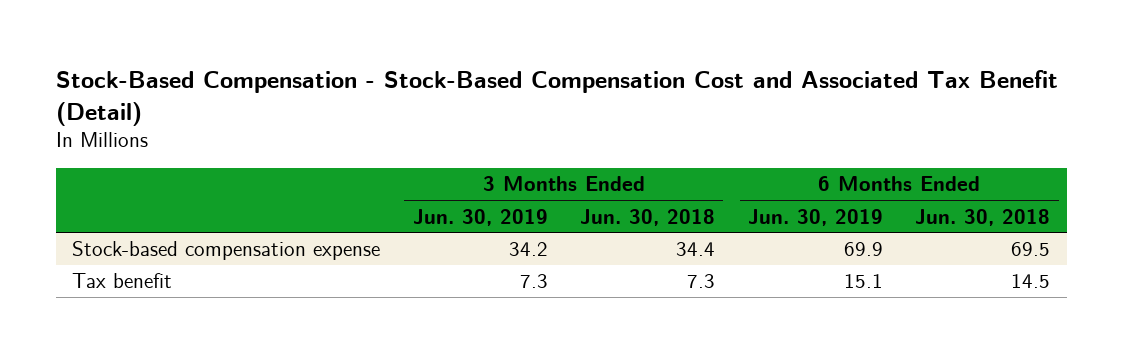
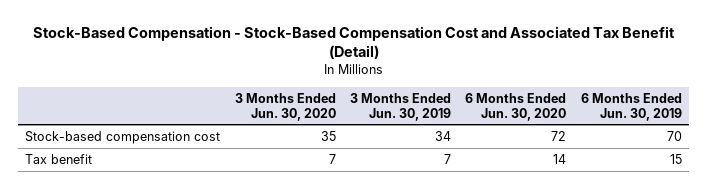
[580,208,716,226] Jun. 30, 2018 -> none
[915,208,1051,226] Jun. 30, 2018 -> none
none -> [234,92,336,121] 3 Months Ended Jun. 30, 2020
none -> [465,92,567,121] 6 Months Ended Jun. 30, 2020
[72,241,381,261] Stock-based compensation expense -> [25,130,221,144] Stock-based compensation cost
[508,242,548,257] 34.2 -> [435,130,452,141] 34
[843,242,883,257] 69.9 -> [666,130,682,141] 70
[519,274,548,289] 7.3 -> [444,153,452,164] 7
[843,274,883,289] 15.1 -> [669,153,682,164] 15

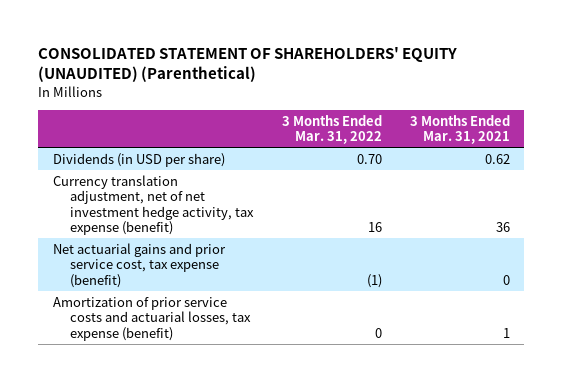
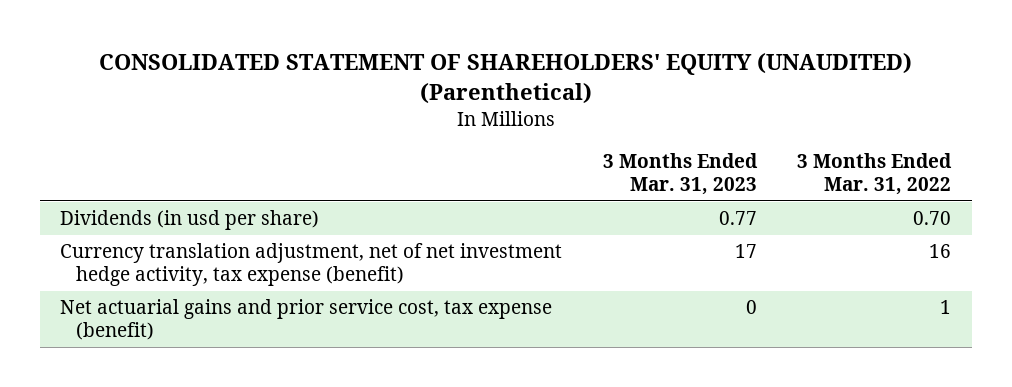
[410,114,511,145] 3 Months Ended Mar. 31, 2021 -> none
none -> [602,152,758,196] 3 Months Ended Mar. 31, 2023
[52,152,225,167] Dividends (in USD per share) -> [60,210,320,231] Dividends (in usd per share)
[52,296,252,341] Amortization of prior service costs and actuarial losses, tax expense (benefit) -> none
[366,273,382,288] (1) -> [940,300,952,315] 1

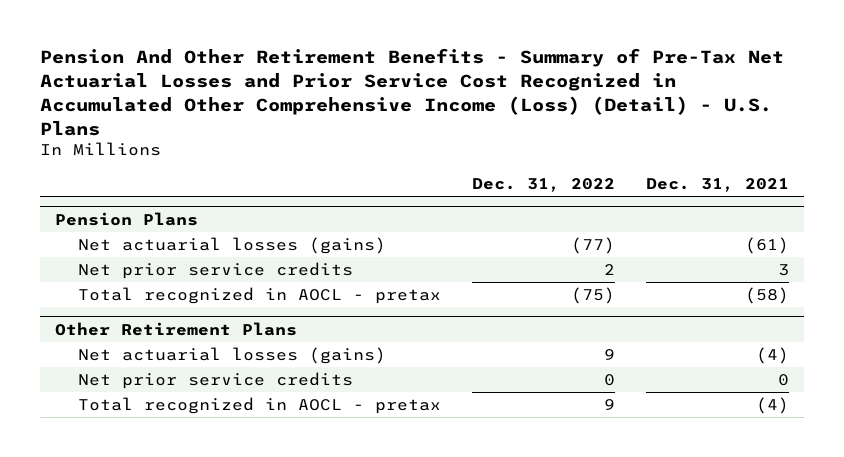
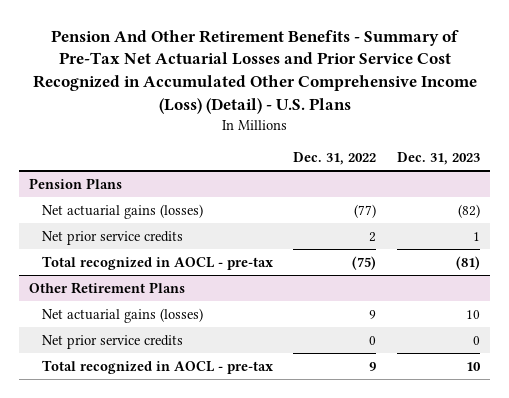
[645,177,789,192] Dec. 31, 2021 -> none
none -> [397,152,481,166] Dec. 31, 2023
[77,237,386,255] Net actuarial losses (gains) -> [41,203,203,219] Net actuarial gains (losses)
[77,287,441,305] Total recognized in AOCL - pretax -> [41,255,273,270] Total recognized in AOCL - pre-tax
[77,347,386,365] Net actuarial losses (gains) -> [41,307,203,323] Net actuarial gains (losses)
[77,397,441,415] Total recognized in AOCL - pretax -> [41,359,273,374] Total recognized in AOCL - pre-tax

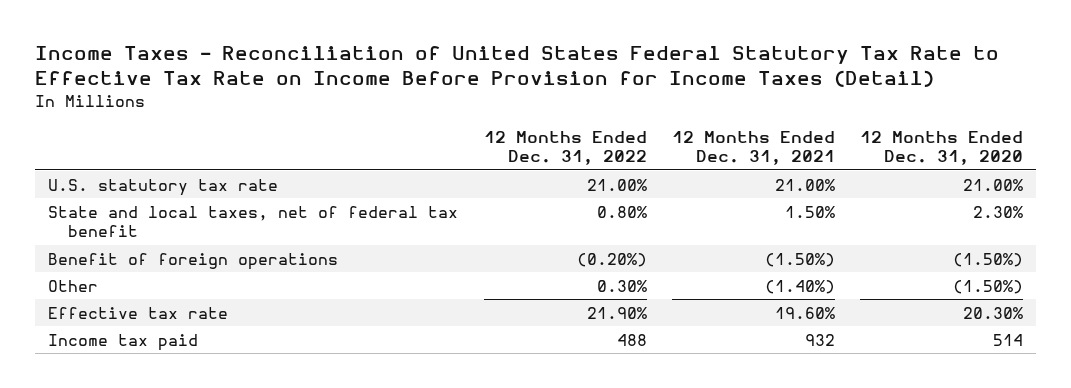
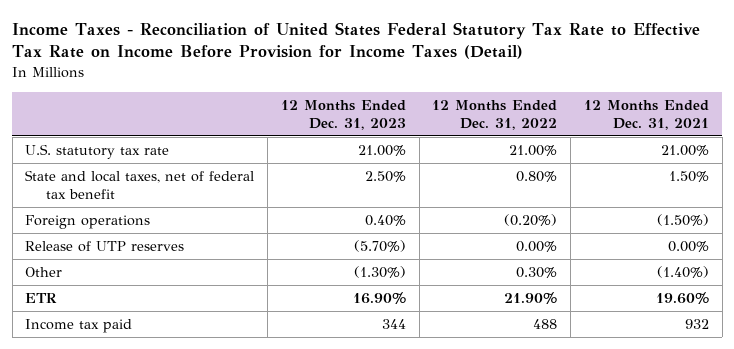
[860,130,1024,166] 12 Months Ended Dec. 31, 2020 -> none
none -> [280,99,406,130] 12 Months Ended Dec. 31, 2023
[48,252,339,270] Benefit of foreign operations -> [25,215,151,230] Foreign operations
none -> [25,241,185,253] Release of UTP reserves
[48,306,229,319] Effective tax rate -> [25,293,58,304] ETR

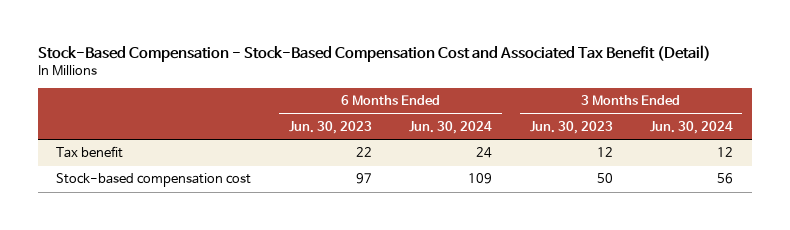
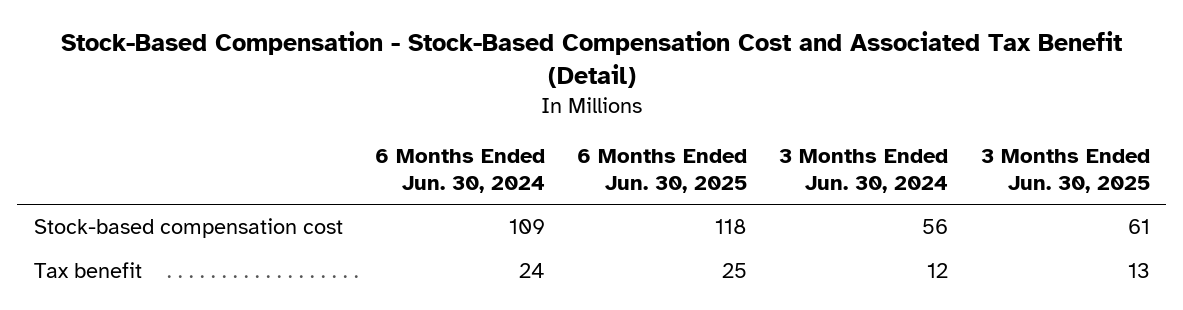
[288,121,372,135] Jun. 30, 2023 -> none
[529,121,613,135] Jun. 30, 2023 -> none
none -> [577,149,748,193] 6 Months Ended Jun. 30, 2025
none -> [980,149,1150,193] 3 Months Ended Jun. 30, 2025
[56,146,124,159] Tax benefit -> [33,262,142,279] Tax benefit

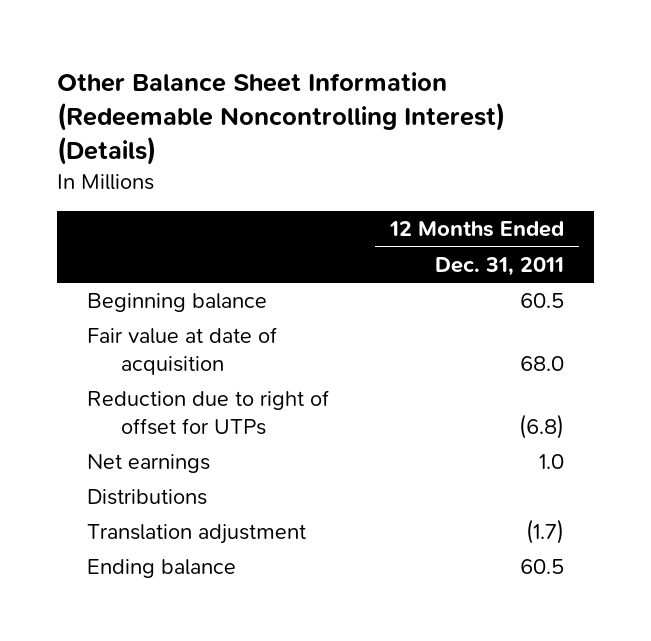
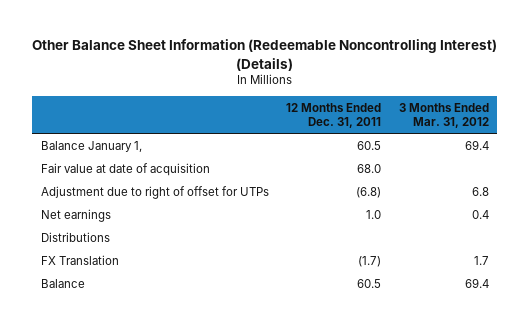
none -> [398,102,489,129] 3 Months Ended Mar. 31, 2012
[87,293,268,313] Beginning balance -> [40,140,142,152] Balance January 1,
[87,390,330,435] Reduction due to right of offset for UTPs -> [40,185,269,199] Adjustment due to right of offset for UTPs
[87,524,307,545] Translation adjustment -> [40,254,119,265] FX Translation
[87,559,237,579] Ending balance -> [40,278,85,288] Balance

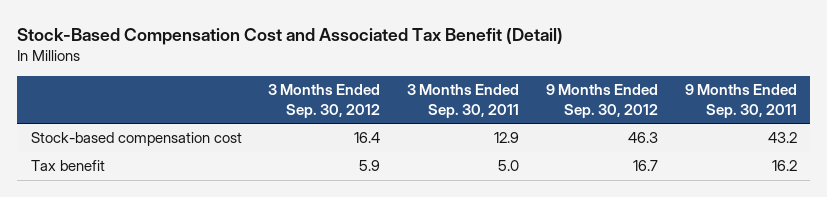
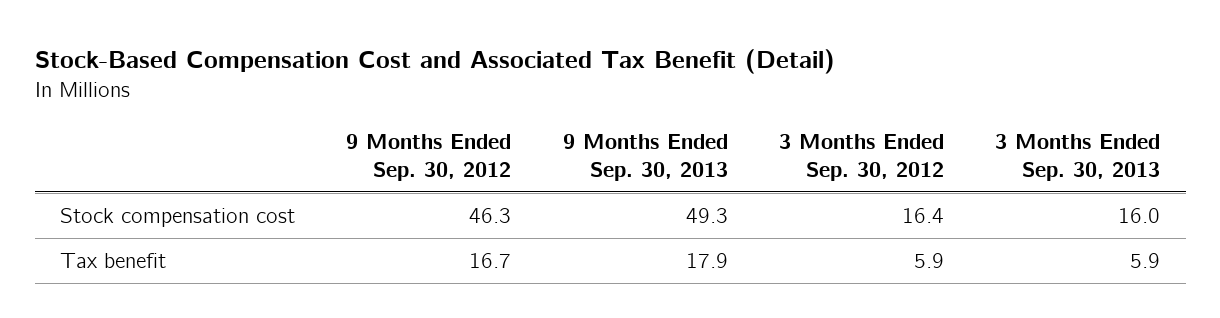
[407,84,520,118] 3 Months Ended Sep. 30, 2011 -> none
[684,84,797,118] 9 Months Ended Sep. 30, 2011 -> none
none -> [562,133,728,181] 9 Months Ended Sep. 30, 2013
none -> [995,133,1161,181] 3 Months Ended Sep. 30, 2013
[30,132,242,147] Stock-based compensation cost -> [60,207,296,227] Stock compensation cost

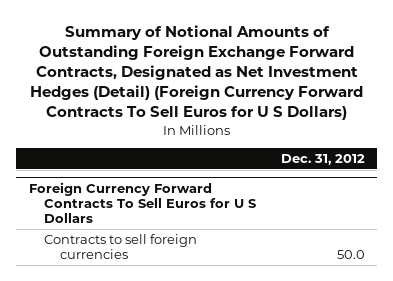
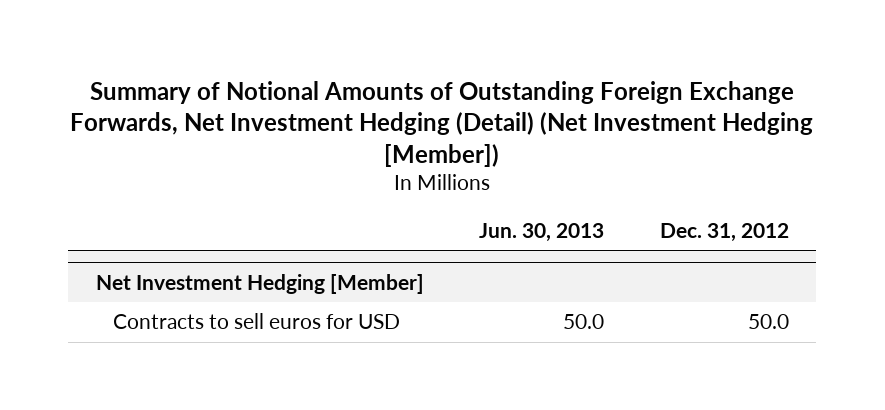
[29,24,363,121] Summary of Notional Amounts of Outstanding Foreign Exchange Forward Contracts, Designated as Net Investment Hedges (Detail) (Foreign Currency Forward Contracts To Sell Euros for U S Dollars) -> [70,80,814,167] Summary of Notional Amounts of Outstanding Foreign Exchange Forwards, Net Investment Hedging (Detail) (Net Investment Hedging [Member])
none -> [479,222,605,242] Jun. 30, 2013
[28,181,257,224] Foreign Currency Forward Contracts To Sell Euros for U S Dollars -> none
none -> [96,273,425,294] Net Investment Hedging [Member]
[44,234,198,260] Contracts to sell foreign currencies -> [113,313,401,330] Contracts to sell euros for USD

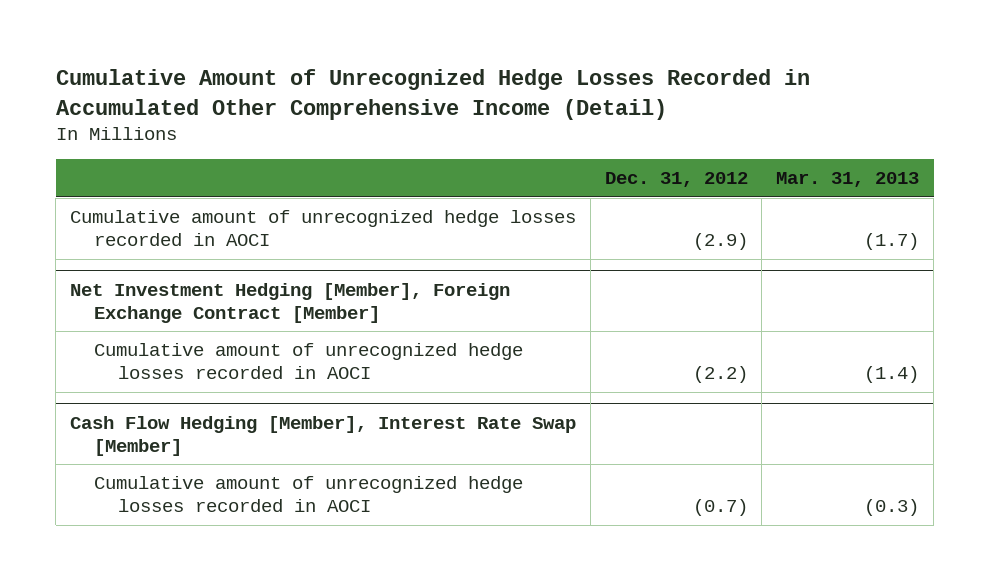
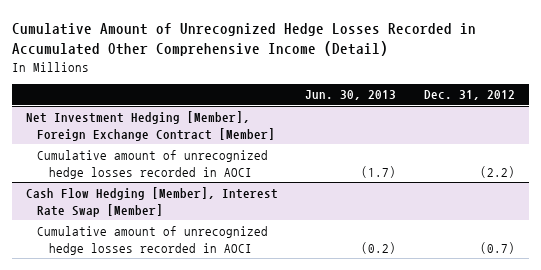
[776,172,920,188] Mar. 31, 2013 -> none
none -> [305,90,397,101] Jun. 30, 2013
[69,209,576,247] Cumulative amount of unrecognized hedge losses recorded in AOCI -> none

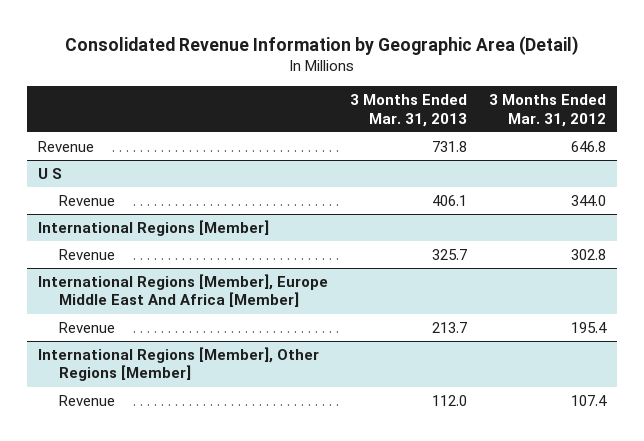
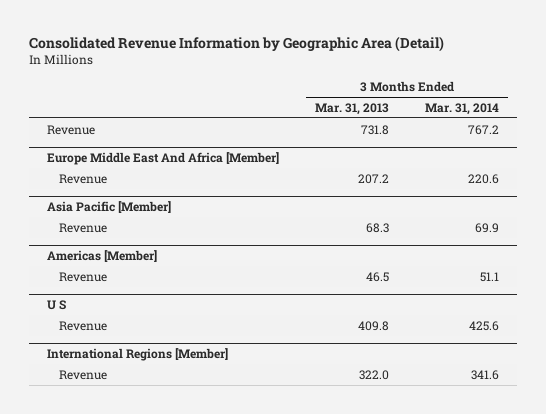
[489,94,607,127] 3 Months Ended Mar. 31, 2012 -> none
none -> [425,102,500,115] Mar. 31, 2014
none -> [47,152,280,166] Europe Middle East And Africa [Member]
none -> [59,173,108,184] Revenue
none -> [47,201,172,214] Asia Pacific [Member]
none -> [59,222,108,233] Revenue
none -> [47,250,158,263] Americas [Member]
none -> [59,271,108,282] Revenue
[432,195,468,207] 406.1 -> [358,320,390,331] 409.8
[38,274,329,308] International Regions [Member], Europe Middle East And Africa [Member] -> none
[58,322,115,334] Revenue -> none
[38,347,320,382] International Regions [Member], Other Regions [Member] -> none
[58,395,115,407] Revenue -> none
[432,249,468,261] 325.7 -> [359,369,390,380] 322.0

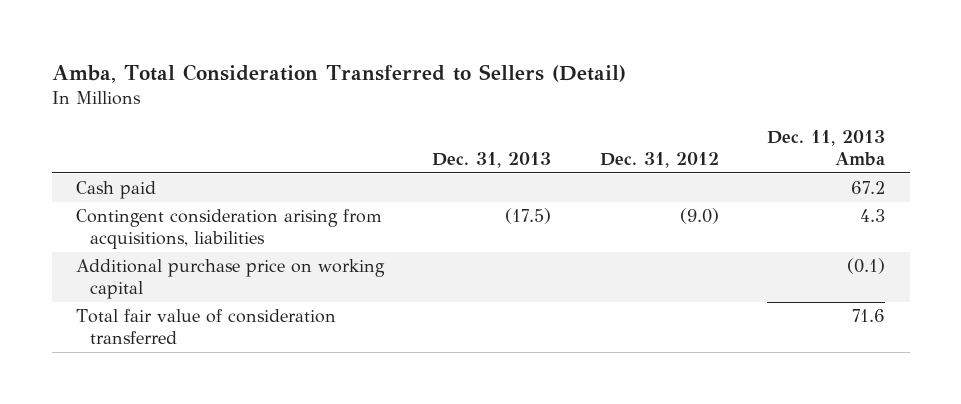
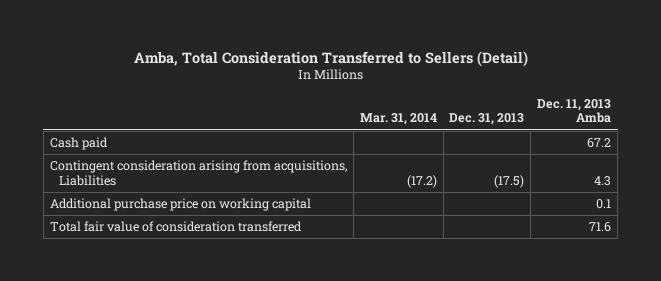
[599,152,719,169] Dec. 31, 2012 -> none
none -> [359,113,437,126] Mar. 31, 2014
[75,209,382,250] Contingent consideration arising from acquisitions, liabilities -> [49,160,347,186] Contingent consideration arising from acquisitions, Liabilities
[847,258,886,275] (0.1) -> [596,199,612,210] 0.1

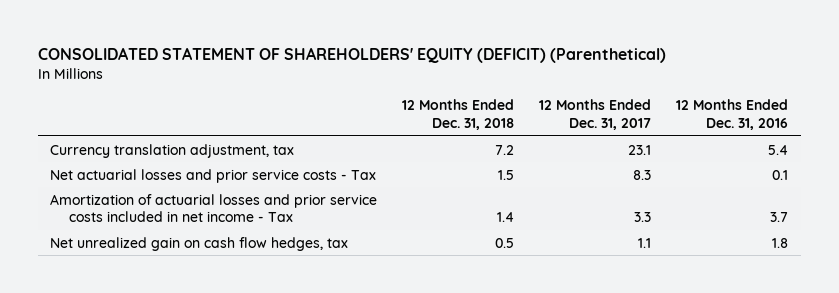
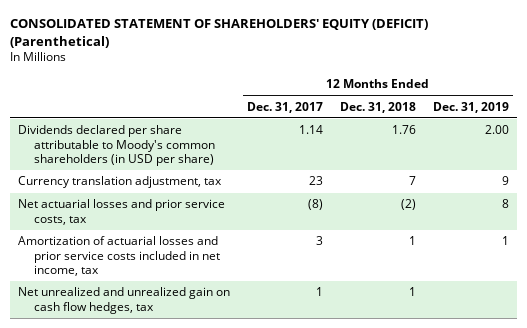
[676,99,789,131] 12 Months Ended Dec. 31, 2016 -> none
none -> [432,101,509,113] Dec. 31, 2019
none -> [18,125,216,166] Dividends declared per share attributable to Moody's common shareholders (in USD per share)
[495,144,515,155] 7.2 -> [408,176,416,186] 7
[628,144,652,155] 23.1 -> [309,176,324,186] 23
[50,168,377,183] Net actuarial losses and prior service costs - Tax -> [18,199,226,225] Net actuarial losses and prior service costs, tax
[498,169,515,180] 1.5 -> [400,199,416,211] (2)
[633,169,652,180] 8.3 -> [308,199,324,211] (8)
[50,193,378,223] Amortization of actuarial losses and prior service costs included in net income - Tax -> [18,236,221,276] Amortization of actuarial losses and prior service costs included in net income, tax
[497,212,515,223] 1.4 -> [408,236,416,246] 1
[634,212,652,223] 3.3 -> [316,236,324,246] 3
[50,236,349,251] Net unrealized gain on cash flow hedges, tax -> [18,287,231,314] Net unrealized and unrealized gain on cash flow hedges, tax
[495,237,515,248] 0.5 -> [408,287,416,297] 1
[638,237,652,248] 1.1 -> [316,287,324,297] 1

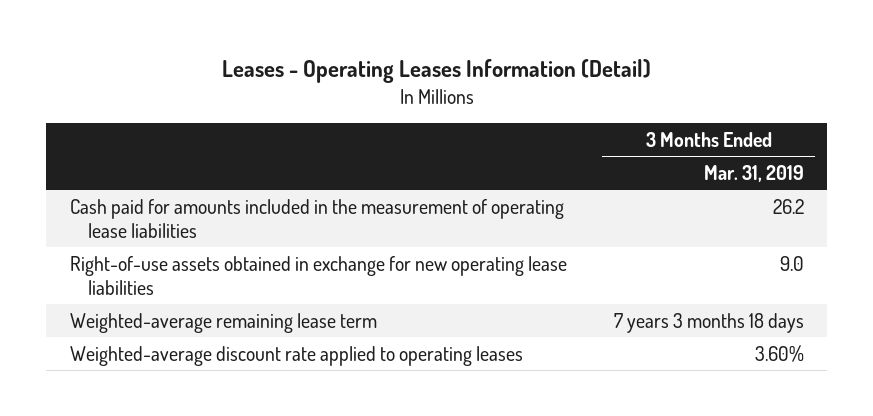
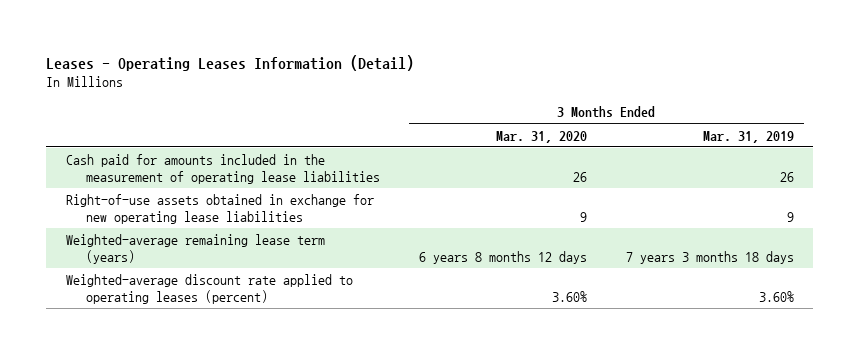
none -> [495,130,587,143] Mar. 31, 2020
[772,198,804,214] 26.2 -> [779,172,794,183] 26
[779,255,804,271] 9.0 -> [786,212,794,223] 9
[69,312,377,333] Weighted-average remaining lease term -> [65,234,325,265] Weighted-average remaining lease term (years)
[69,345,523,366] Weighted-average discount rate applied to operating leases -> [65,274,353,305] Weighted-average discount rate applied to operating leases (percent)

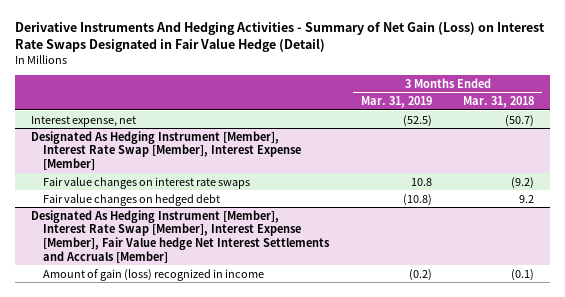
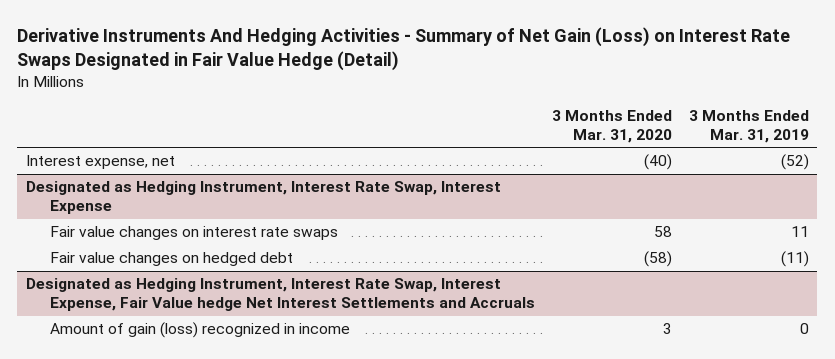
[463,95,535,108] Mar. 31, 2018 -> none
none -> [551,109,672,143] 3 Months Ended Mar. 31, 2020
[402,114,432,127] (52.5) -> [780,154,809,171] (52)
[30,130,302,170] Designated As Hedging Instrument [Member], Interest Rate Swap [Member], Interest Expense [Member] -> [25,181,501,215] Designated as Hedging Instrument, Interest Rate Swap, Interest Expense
[410,177,432,186] 10.8 -> [790,226,809,238] 11
[402,193,432,206] (10.8) -> [780,251,809,268] (11)
[30,209,331,263] Designated As Hedging Instrument [Member], Interest Rate Swap [Member], Interest Expense [Member], Fair Value hedge Net Interest Settlements and Accruals [Member] -> [25,278,535,312] Designated as Hedging Instrument, Interest Rate Swap, Interest Expense, Fair Value hedge Net Interest Settlements and Accruals
[408,268,432,281] (0.2) -> [799,323,809,335] 0

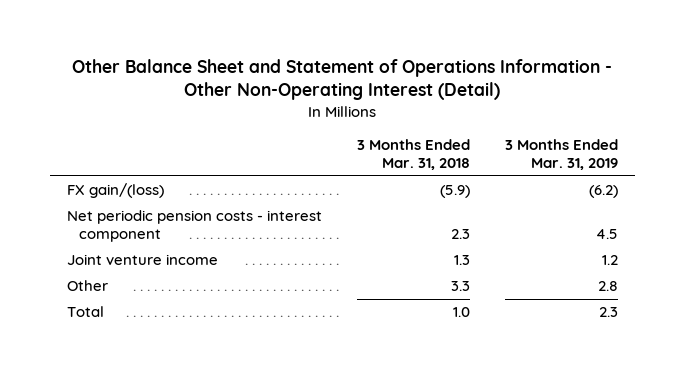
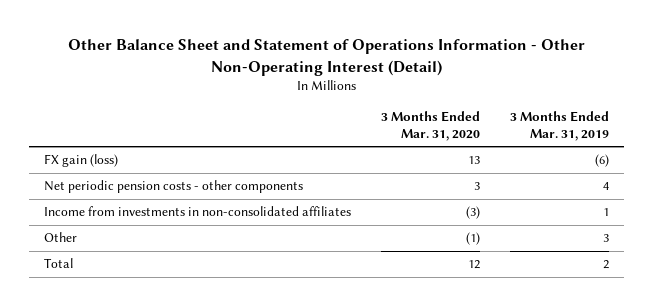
[356,139,470,171] 3 Months Ended Mar. 31, 2018 -> none
none -> [381,111,481,142] 3 Months Ended Mar. 31, 2020
[67,254,219,266] Joint venture income -> none
[67,183,165,199] FX gain/(loss) -> [44,154,119,168] FX gain (loss)
[588,185,618,199] (6.2) -> [594,154,609,168] (6)
[67,210,323,243] Net periodic pension costs - interest component -> [44,180,304,194] Net periodic pension costs - other components
[595,229,618,240] 4.5 -> [602,182,609,191] 4
none -> [44,206,352,217] Income from investments in non-consolidated affiliates
[597,281,618,292] 2.8 -> [602,234,609,243] 3
[598,307,618,318] 2.3 -> [602,260,609,270] 2

